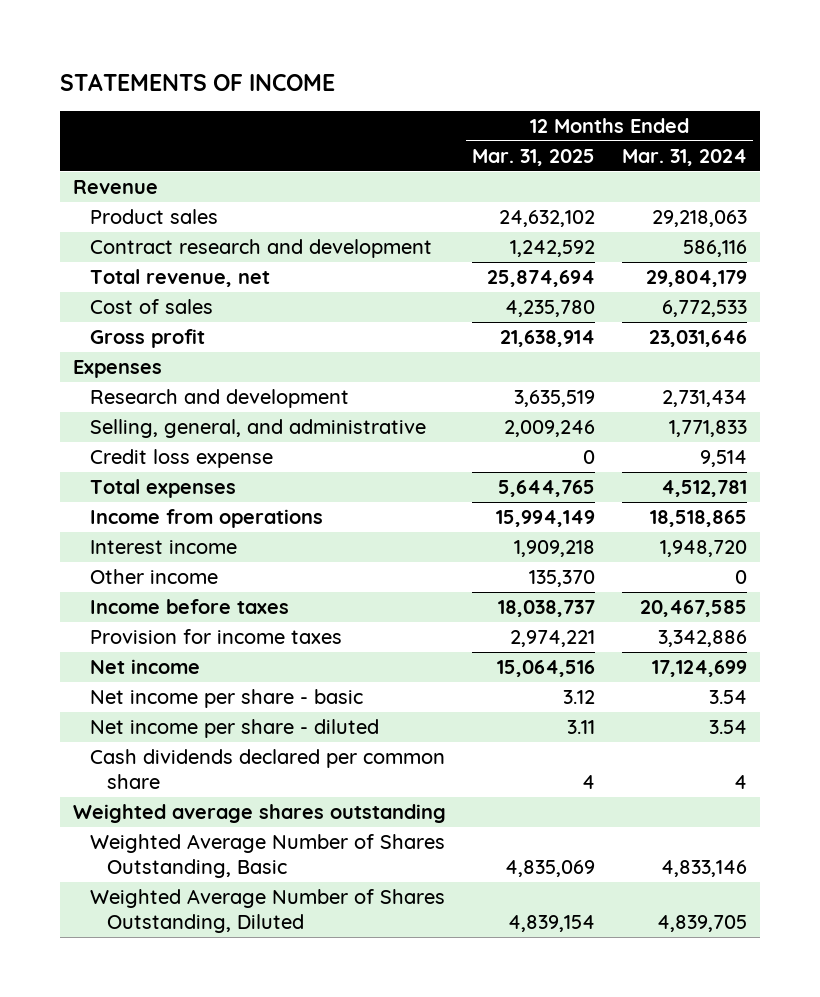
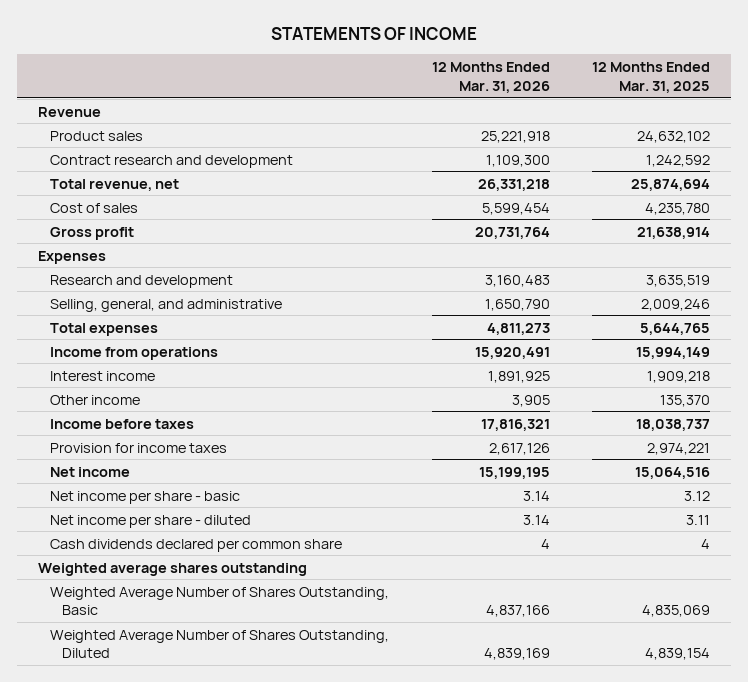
[621,148,747,166] Mar. 31, 2024 -> none
none -> [431,61,550,93] 12 Months Ended Mar. 31, 2026
[90,449,274,469] Credit loss expense -> none

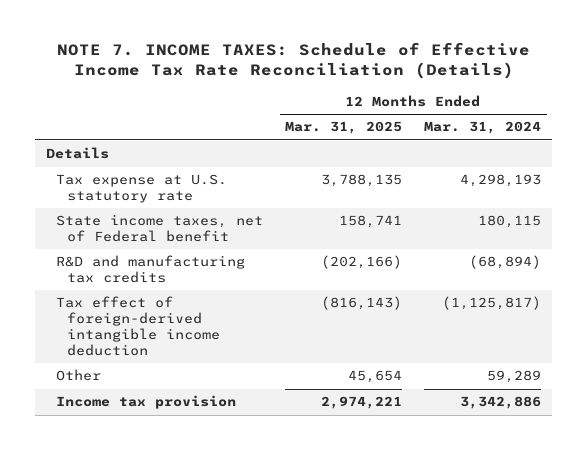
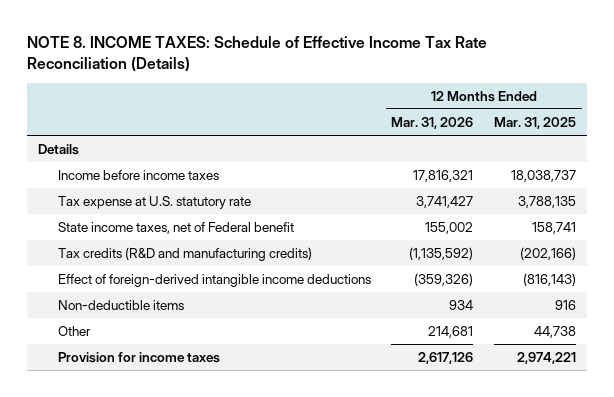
[56,42,530,80] NOTE 7. INCOME TAXES: Schedule of Effective Income Tax Rate Reconciliation (Details) -> [27,36,488,73] NOTE 8. INCOME TAXES: Schedule of Effective Income Tax Rate Reconciliation (Details)
[424,121,542,135] Mar. 31, 2024 -> none
none -> [391,116,474,129] Mar. 31, 2026
none -> [57,170,219,181] Income before income taxes
[56,255,246,284] R&D and manufacturing tax credits -> [57,247,312,262] Tax credits (R&D and manufacturing credits)
[56,296,220,356] Tax effect of foreign-derived intangible income deduction -> [57,274,371,288] Effect of foreign-derived intangible income deductions
none -> [57,300,184,311] Non-deductible items
[348,370,403,384] 45,654 -> [534,326,577,339] 44,738
[56,395,237,410] Income tax provision -> [57,352,220,364] Provision for income taxes

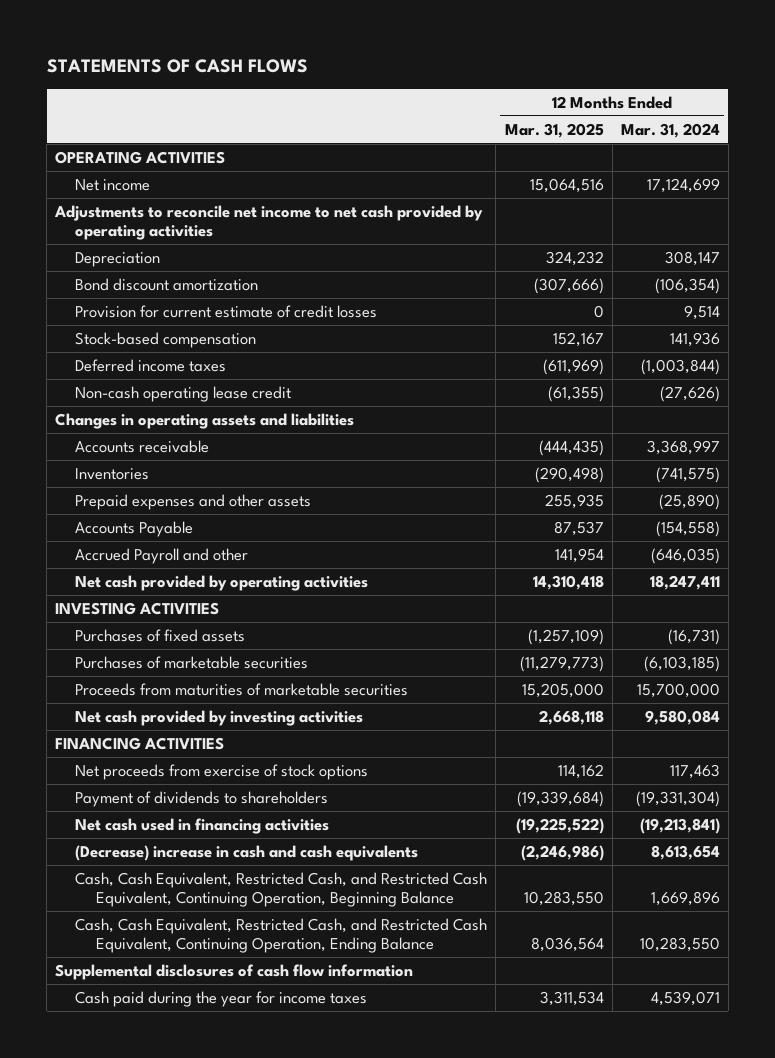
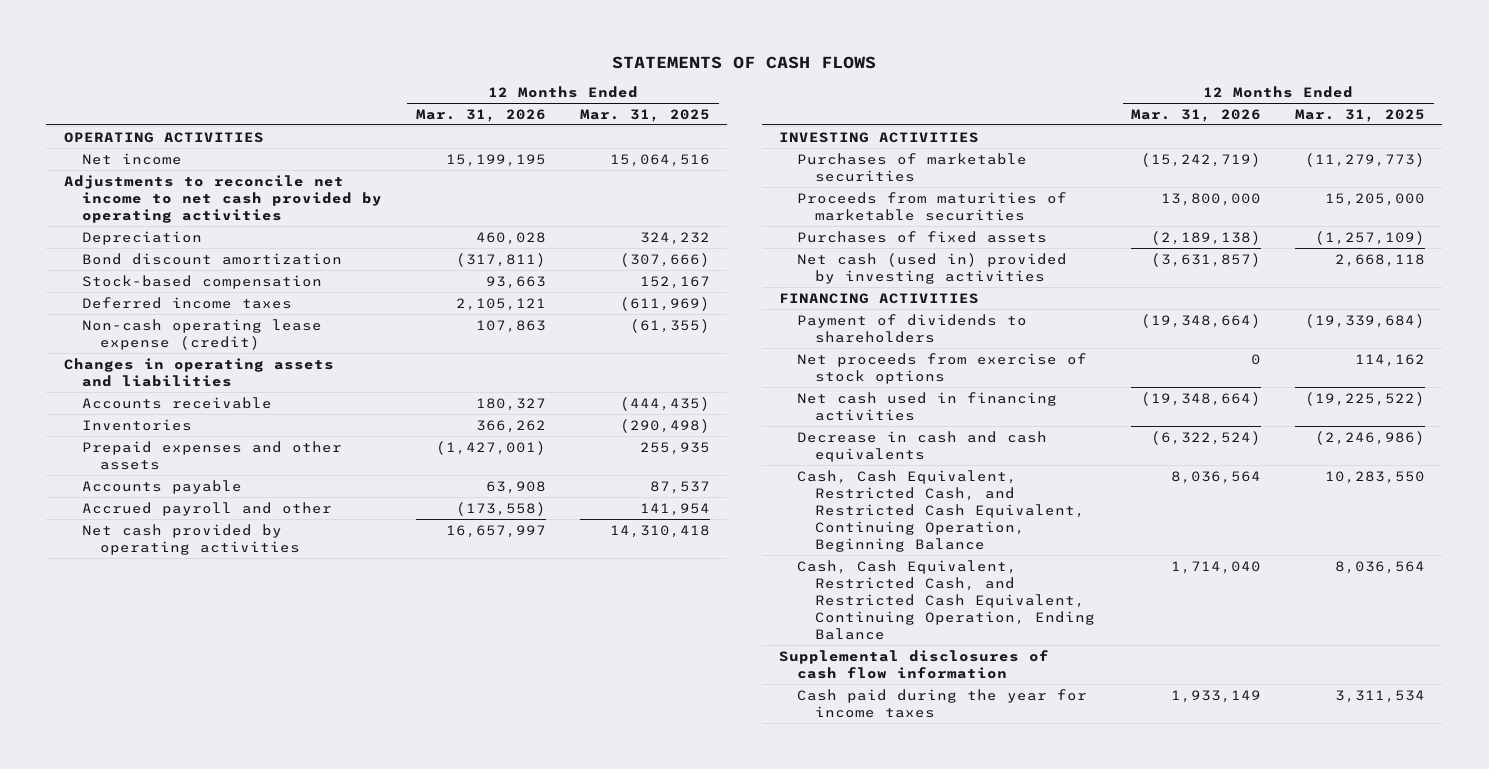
[620,122,720,138] Mar. 31, 2024 -> none
none -> [415,108,546,122] Mar. 31, 2026
[75,304,378,318] Provision for current estimate of credit losses -> none
[75,385,292,402] Non-cash operating lease credit -> [81,318,322,350] Non-cash operating lease expense (credit)
[75,520,194,537] Accounts Payable -> [81,479,242,494] Accounts payable
[75,547,249,564] Accrued Payroll and other -> [81,501,332,516] Accrued payroll and other
[75,628,246,642] Purchases of fixed assets -> [796,230,1047,243] Purchases of fixed assets
[75,709,364,726] Net cash provided by investing activities -> [796,252,1067,284] Net cash (used in) provided by investing activities
[75,763,369,780] Net proceeds from exercise of stock options -> [796,352,1087,384] Net proceeds from exercise of stock options
[75,844,419,861] (Decrease) increase in cash and cash equivalents -> [796,430,1047,462] Decrease in cash and cash equivalents

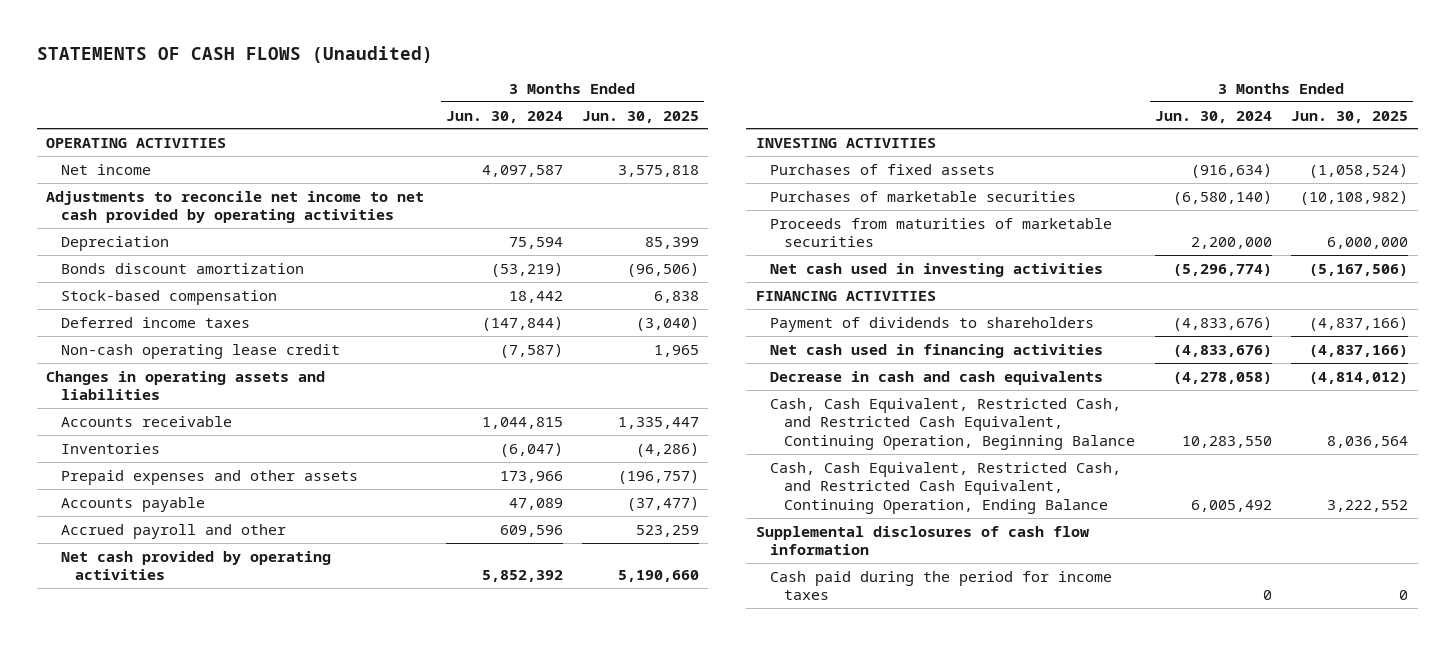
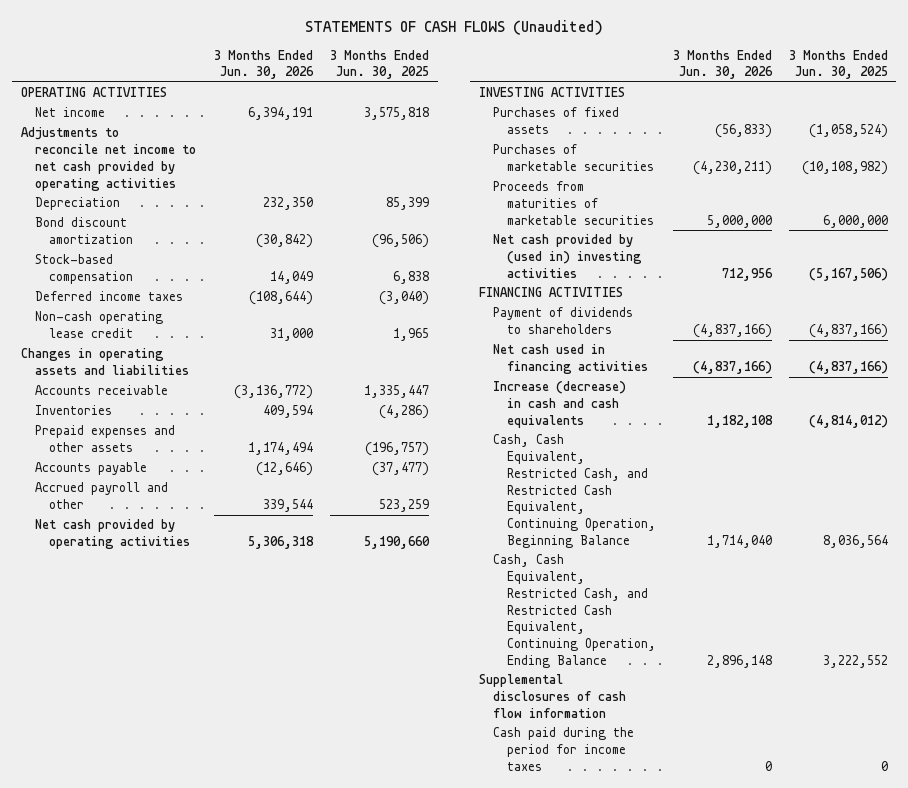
[445,110,563,123] Jun. 30, 2024 -> none
none -> [214,49,315,80] 3 Months Ended Jun. 30, 2026
[60,262,304,274] Bonds discount amortization -> [34,217,133,245] Bond discount amortization
[770,262,1104,277] Net cash used in investing activities -> [492,234,642,278] Net cash provided by (used in) investing activities
[770,370,1104,385] Decrease in cash and cash equivalents -> [492,381,626,428] Increase (decrease) in cash and cash equivalents

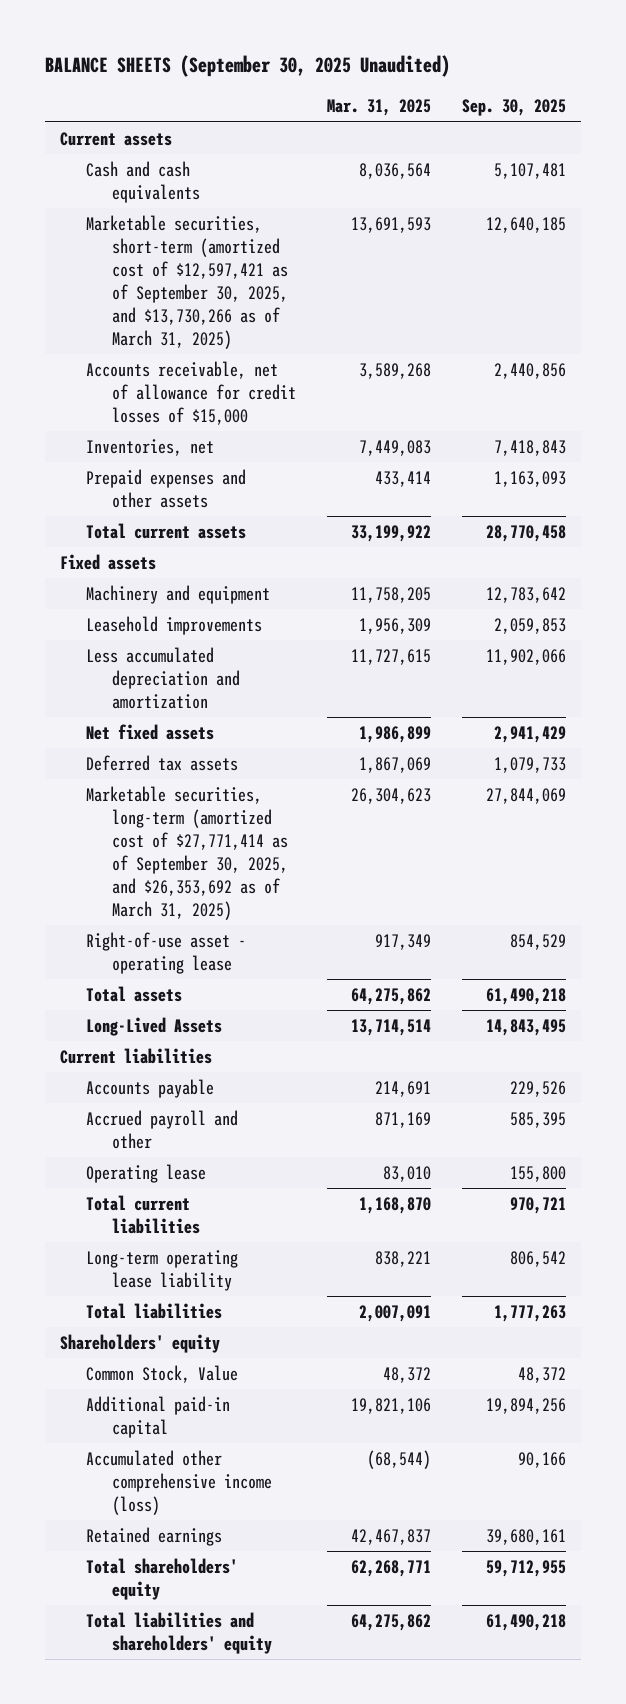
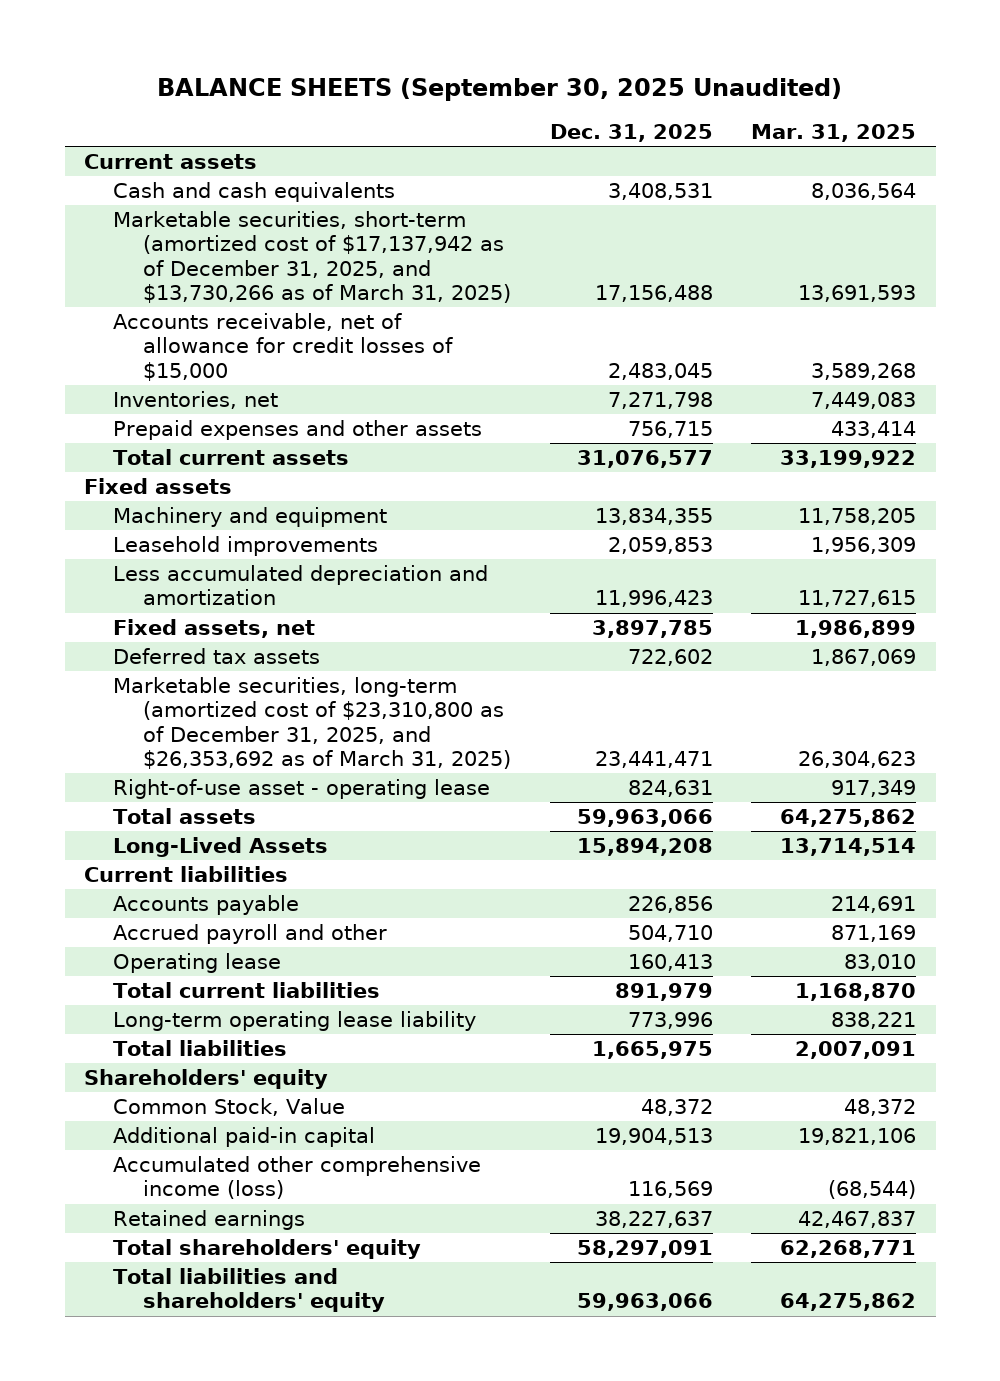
[462,99,567,117] Sep. 30, 2025 -> none
none -> [549,123,713,142] Dec. 31, 2025
[86,214,289,350] Marketable securities, short-term (amortized cost of $12,597,421 as of September 30, 2025, and $13,730,266 as of March 31, 2025) -> [113,211,511,303] Marketable securities, short-term (amortized cost of $17,137,942 as of December 31, 2025, and $13,730,266 as of March 31, 2025)
[86,723,215,740] Net fixed assets -> [113,619,316,639] Fixed assets, net
[86,785,289,921] Marketable securities, long-term (amortized cost of $27,771,414 as of September 30, 2025, and $26,353,692 as of March 31, 2025) -> [113,677,511,769] Marketable securities, long-term (amortized cost of $23,310,800 as of December 31, 2025, and $26,353,692 as of March 31, 2025)

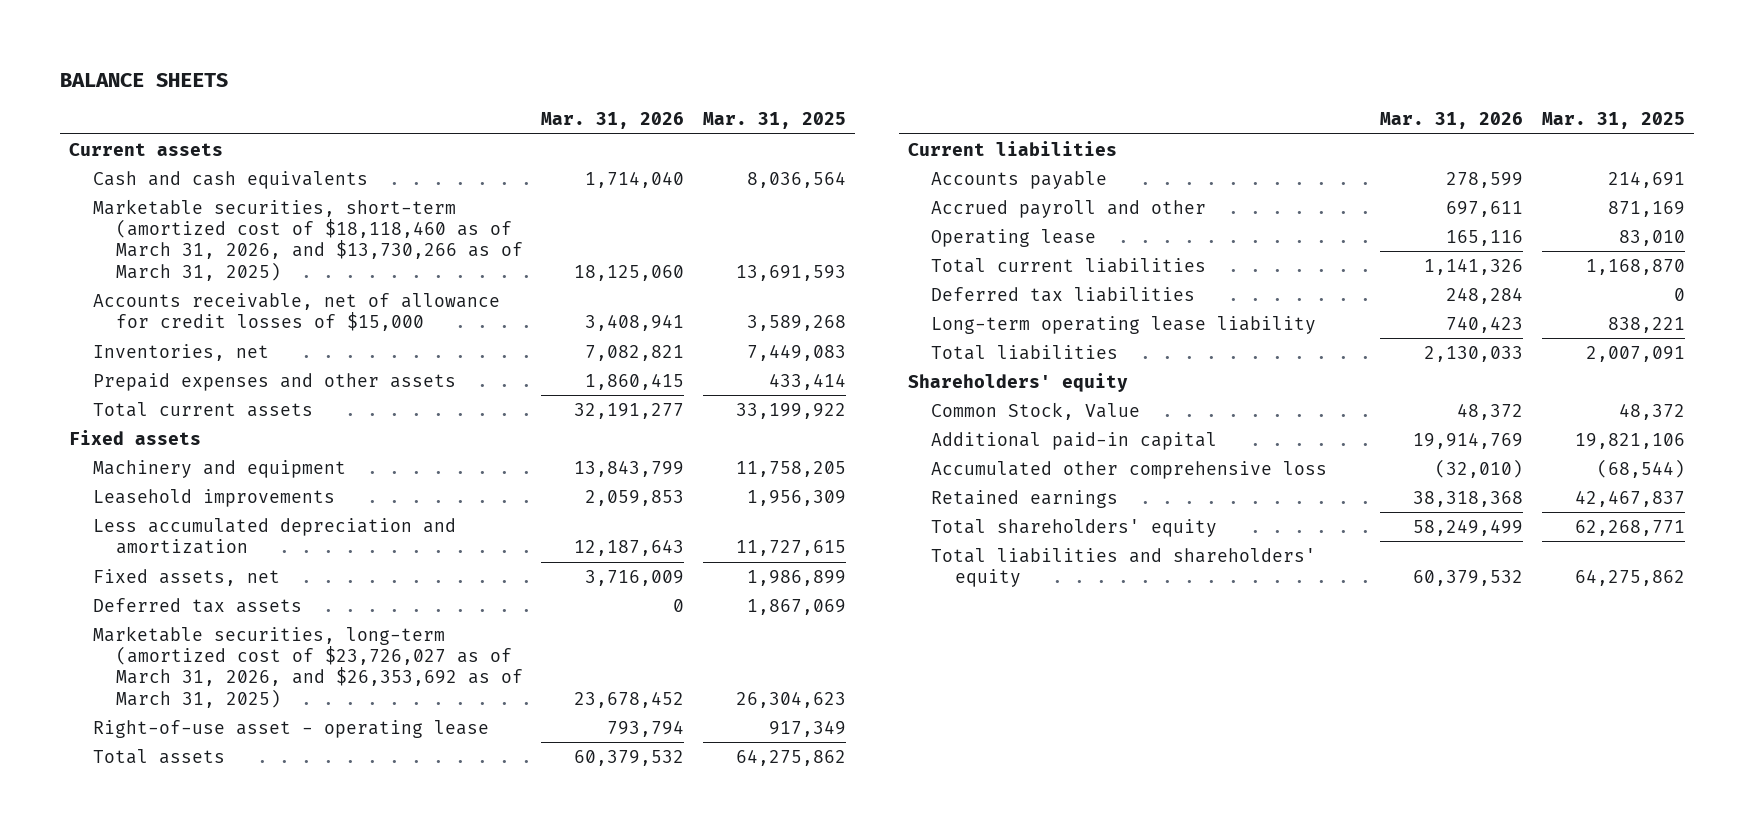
[157,78,843,102] BALANCE SHEETS (September 30, 2025 Unaudited) -> [59,73,228,88] BALANCE SHEETS
[549,123,713,142] Dec. 31, 2025 -> none
none -> [541,112,685,130] Mar. 31, 2026
[113,211,511,303] Marketable securities, short-term (amortized cost of $17,137,942 as of December 31, 2025, and $13,730,266 as of March 31, 2025) -> [92,198,523,281] Marketable securities, short-term (amortized cost of $18,118,460 as of March 31, 2026, and $13,730,266 as of March 31, 2025)
[113,677,511,769] Marketable securities, long-term (amortized cost of $23,310,800 as of December 31, 2025, and $26,353,692 as of March 31, 2025) -> [92,625,523,708] Marketable securities, long-term (amortized cost of $23,726,027 as of March 31, 2026, and $26,353,692 as of March 31, 2025)
[113,837,329,858] Long-Lived Assets -> none
none -> [931,286,1196,302] Deferred tax liabilities
[113,1156,482,1200] Accumulated other comprehensive income (loss) -> [931,460,1328,479] Accumulated other comprehensive loss

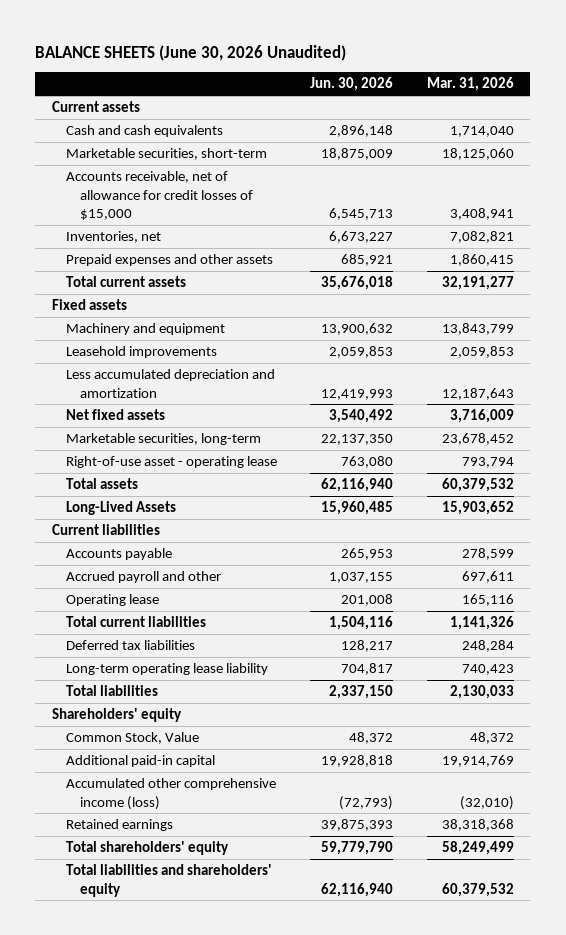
[59,73,228,88] BALANCE SHEETS -> [35,44,347,61] BALANCE SHEETS (June 30, 2026 Unaudited)
[702,112,846,130] Mar. 31, 2025 -> none
none -> [310,77,394,92] Jun. 30, 2026
[92,198,523,281] Marketable securities, short-term (amortized cost of $18,118,460 as of March 31, 2026, and $13,730,266 as of March 31, 2025) -> [66,148,268,161] Marketable securities, short-term
[92,597,302,613] Deferred tax assets -> none
[92,568,280,586] Fixed assets, net -> [66,409,166,421] Net fixed assets
[92,625,523,708] Marketable securities, long-term (amortized cost of $23,726,027 as of March 31, 2026, and $26,353,692 as of March 31, 2025) -> [66,433,262,446] Marketable securities, long-term
none -> [66,501,177,516] Long-Lived Assets
[931,460,1328,479] Accumulated other comprehensive loss -> [66,778,277,810] Accumulated other comprehensive income (loss)

